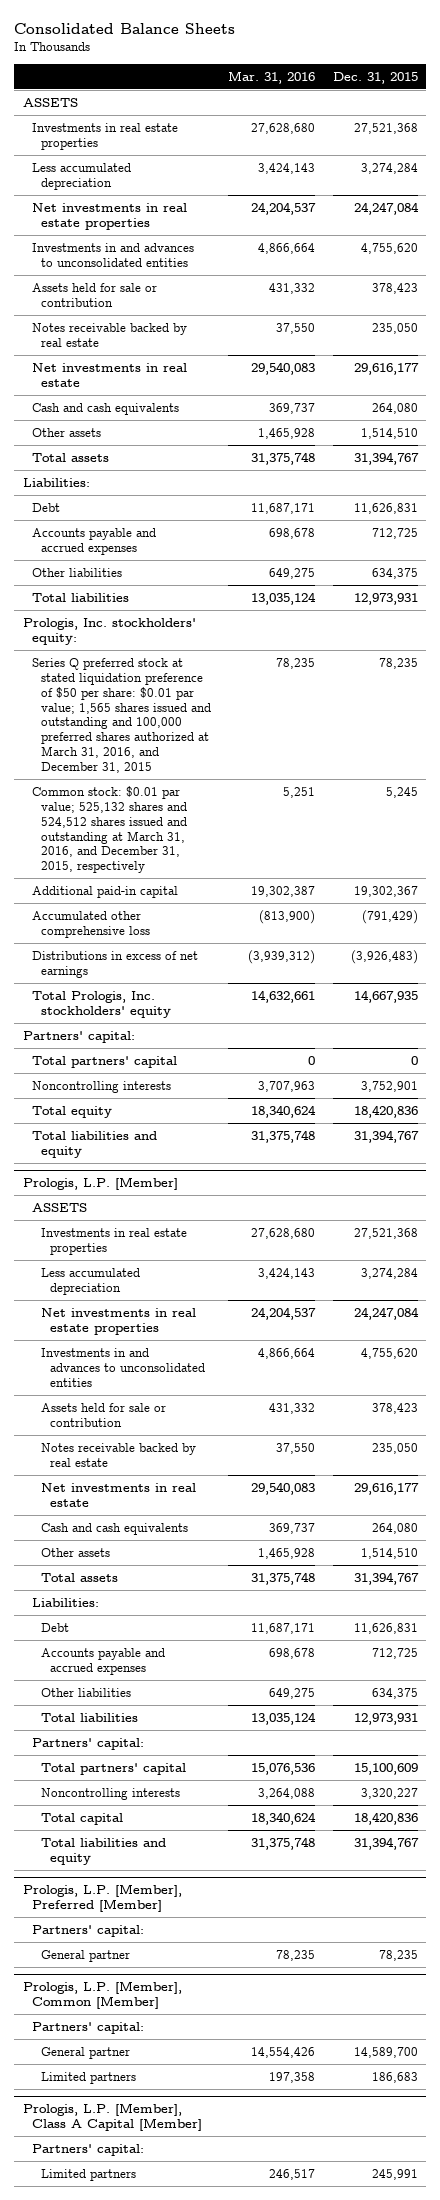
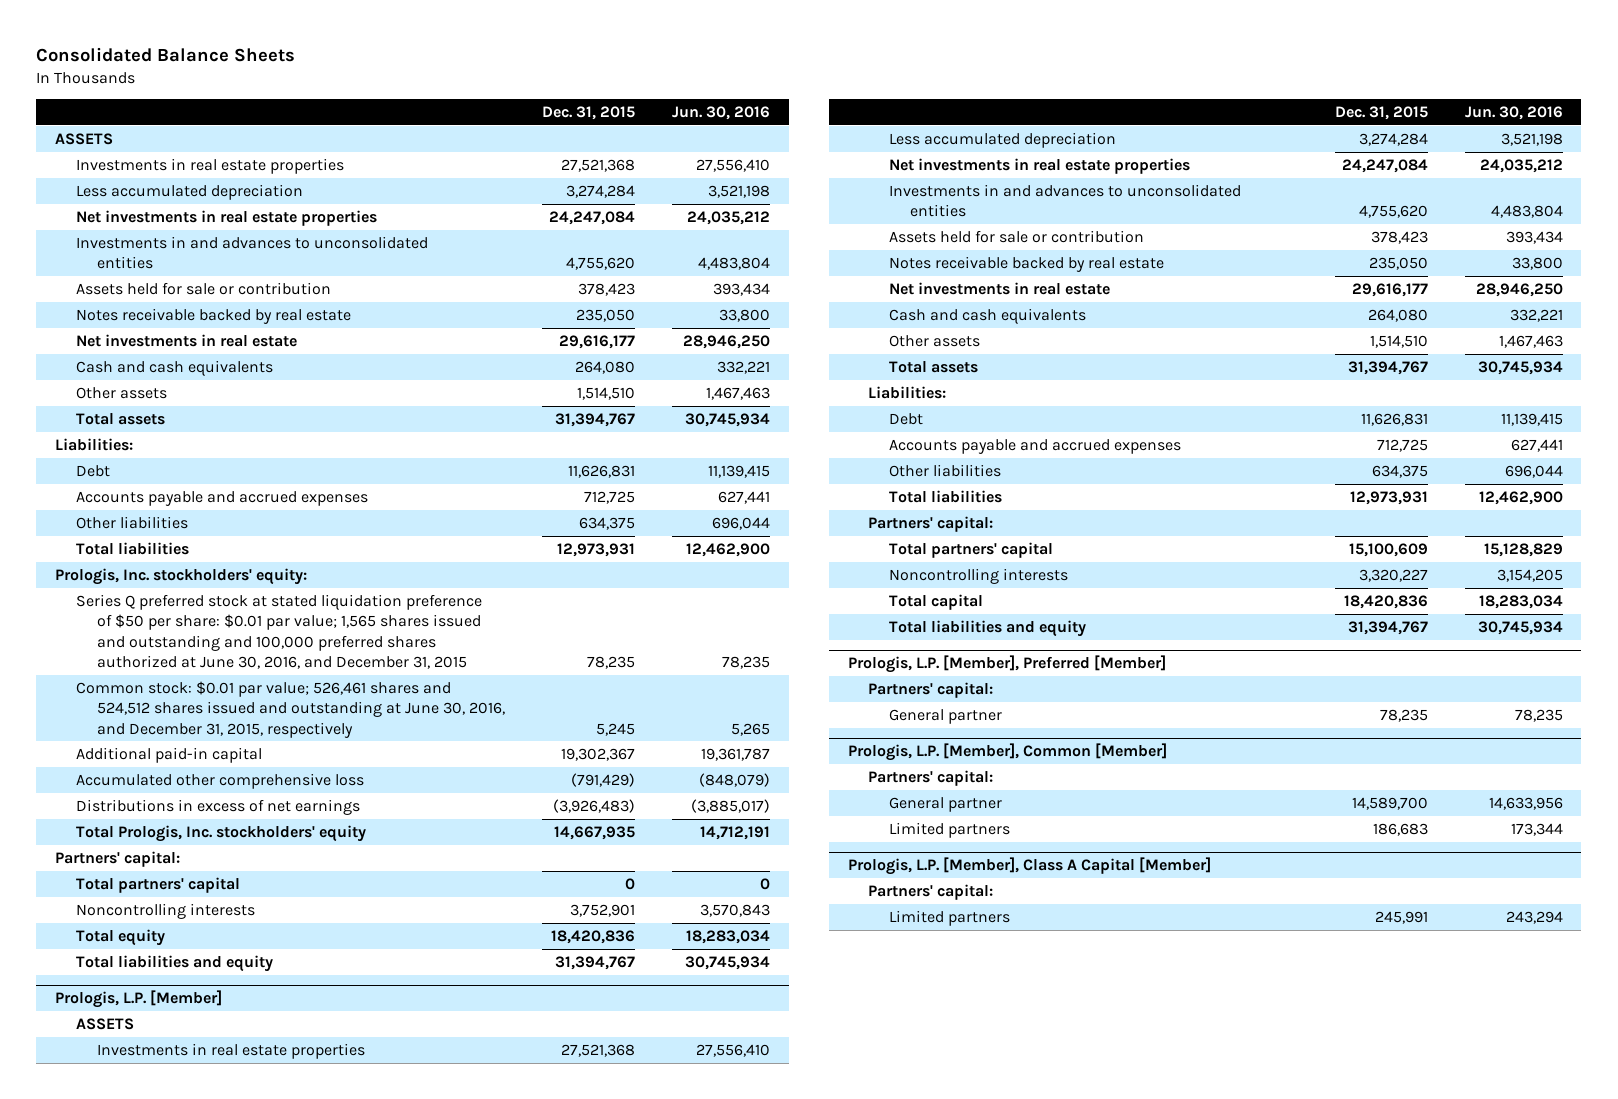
[228,70,316,84] Mar. 31, 2016 -> none
none -> [672,105,771,120] Jun. 30, 2016
[32,657,212,774] Series Q preferred stock at stated liquidation preference of $50 per share: $0.01 par value; 1,565 shares issued and outstanding and 100,000 preferred shares authorized at March 31, 2016, and December 31, 2015 -> [75,593,482,670] Series Q preferred stock at stated liquidation preference of $50 per share: $0.01 par value; 1,565 shares issued and outstanding and 100,000 preferred shares authorized at June 30, 2016, and December 31, 2015
[32,785,188,874] Common stock: $0.01 par value; 525,132 shares and 524,512 shares issued and outstanding at March 31, 2016, and December 31, 2015, respectively -> [75,680,505,738] Common stock: $0.01 par value; 526,461 shares and 524,512 shares issued and outstanding at June 30, 2016, and December 31, 2015, respectively

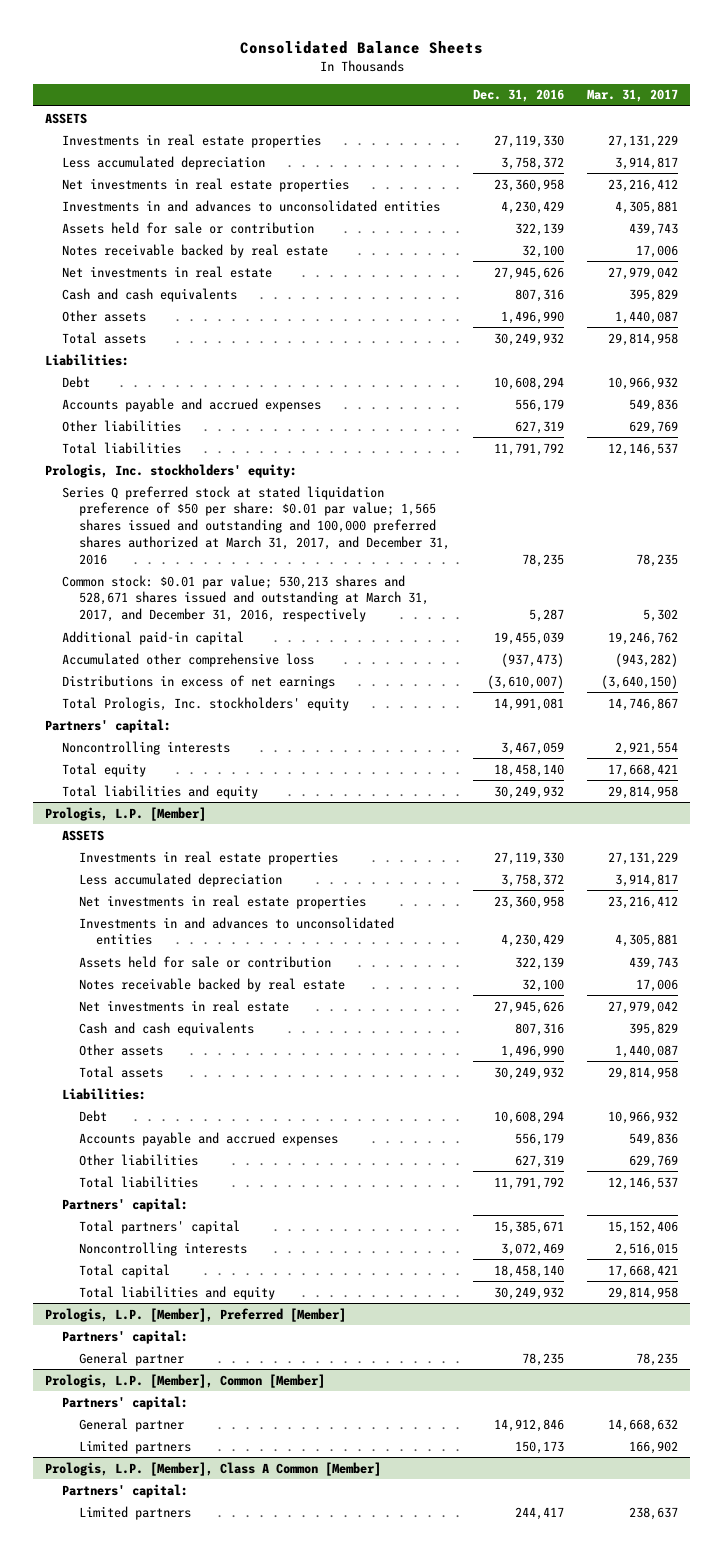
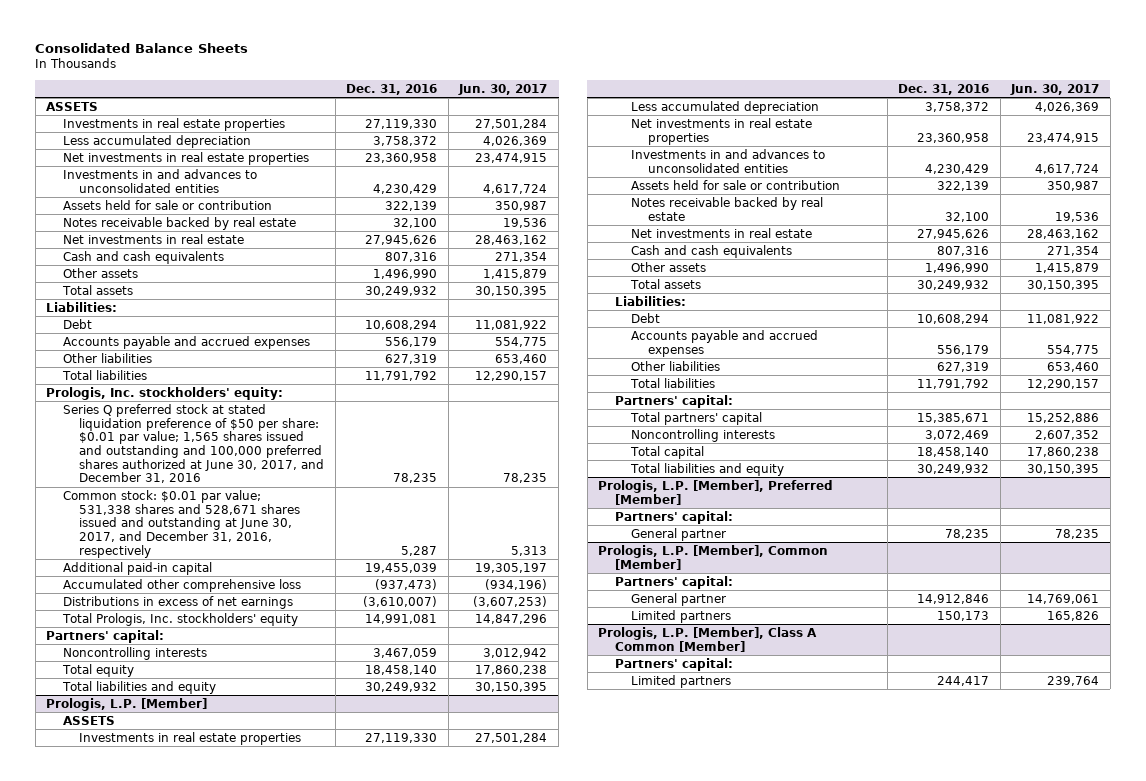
[587,89,679,103] Mar. 31, 2017 -> none
none -> [458,83,548,95] Jun. 30, 2017
[61,485,450,565] Series Q preferred stock at stated liquidation preference of $50 per share: $0.01 par value; 1,565 shares issued and outstanding and 100,000 preferred shares authorized at March 31, 2017, and December 31, 2016 -> [62,403,325,484] Series Q preferred stock at stated liquidation preference of $50 per share: $0.01 par value; 1,565 shares issued and outstanding and 100,000 preferred shares authorized at June 30, 2017, and December 31, 2016
[61,574,429,623] Common stock: $0.01 par value; 530,213 shares and 528,671 shares issued and outstanding at March 31, 2017, and December 31, 2016, respectively -> [62,489,301,558] Common stock: $0.01 par value; 531,338 shares and 528,671 shares issued and outstanding at June 30, 2017, and December 31, 2016, respectively

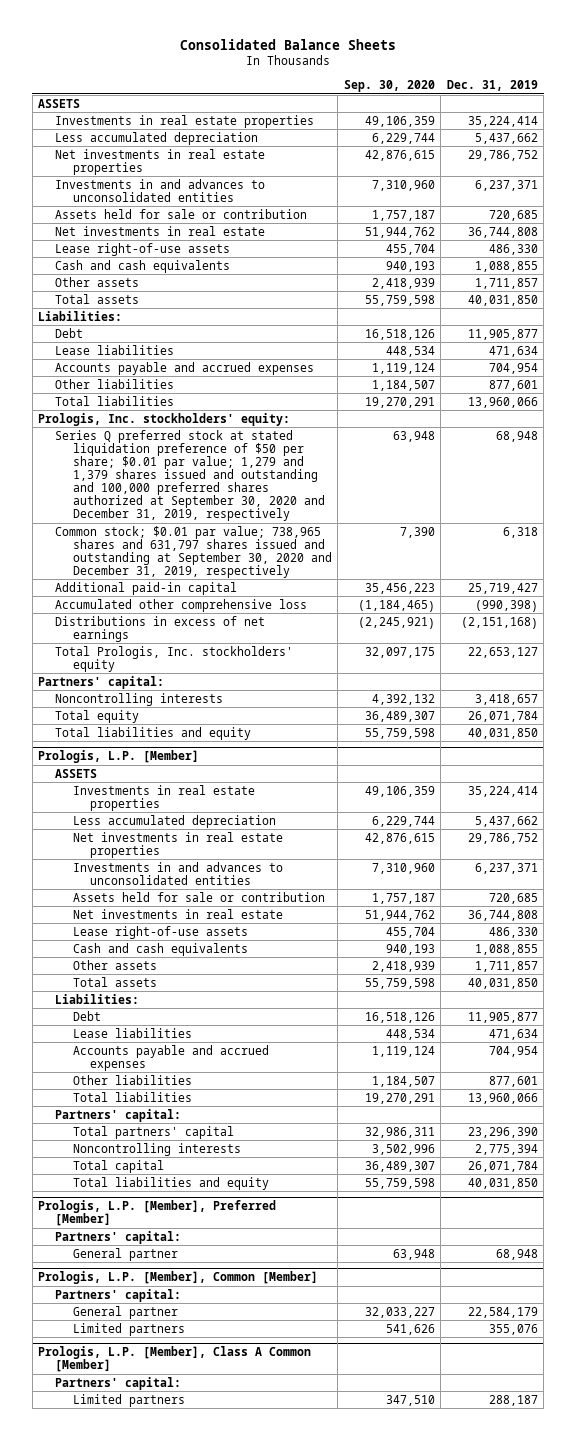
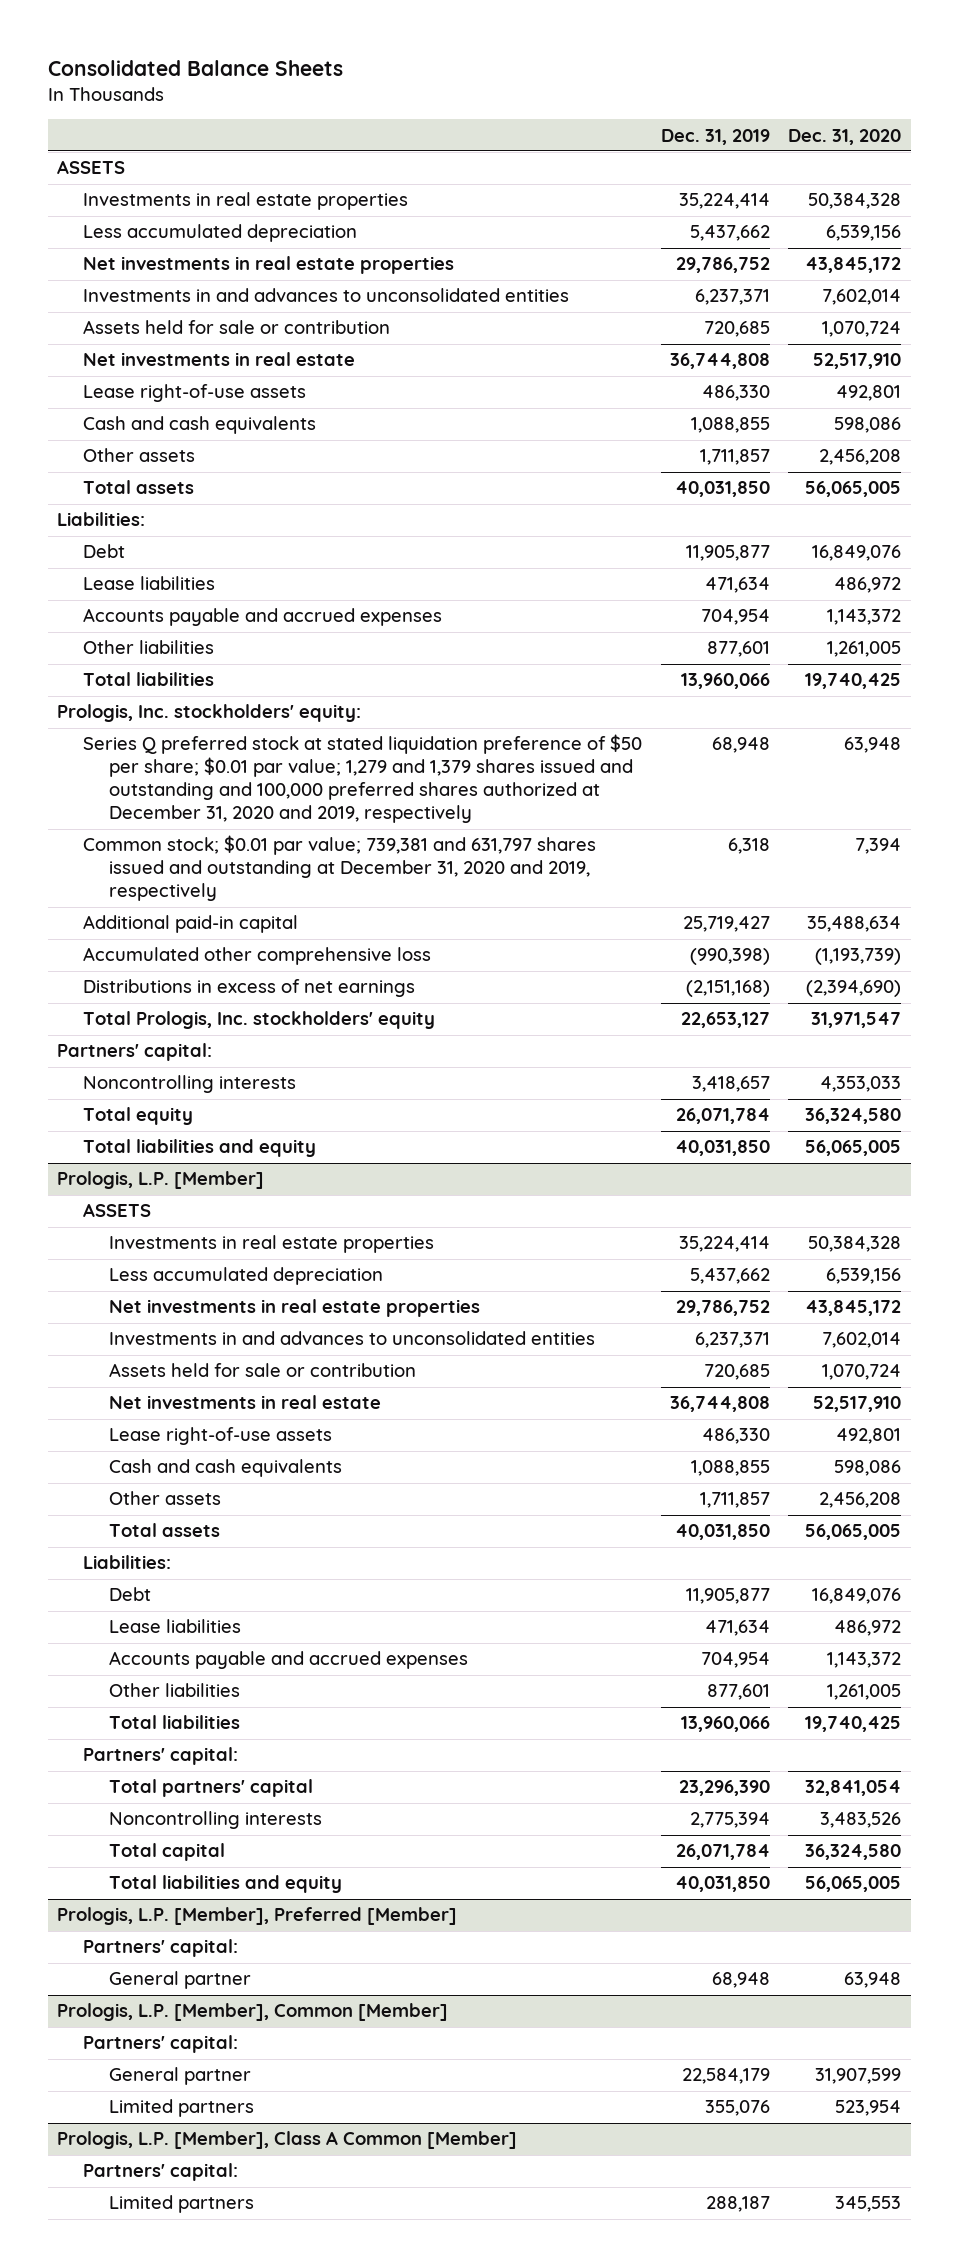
[343,80,435,93] Sep. 30, 2020 -> none
none -> [788,128,902,145] Dec. 31, 2020
[55,429,325,522] Series Q preferred stock at stated liquidation preference of $50 per share; $0.01 par value; 1,279 and 1,379 shares issued and outstanding and 100,000 preferred shares authorized at September 30, 2020 and December 31, 2019, respectively -> [83,734,643,824] Series Q preferred stock at stated liquidation preference of $50 per share; $0.01 par value; 1,279 and 1,379 shares issued and outstanding and 100,000 preferred shares authorized at December 31, 2020 and 2019, respectively
[55,525,332,579] Common stock; $0.01 par value; 738,965 shares and 631,797 shares issued and outstanding at September 30, 2020 and December 31, 2019, respectively -> [83,835,597,902] Common stock; $0.01 par value; 739,381 and 631,797 shares issued and outstanding at December 31, 2020 and 2019, respectively

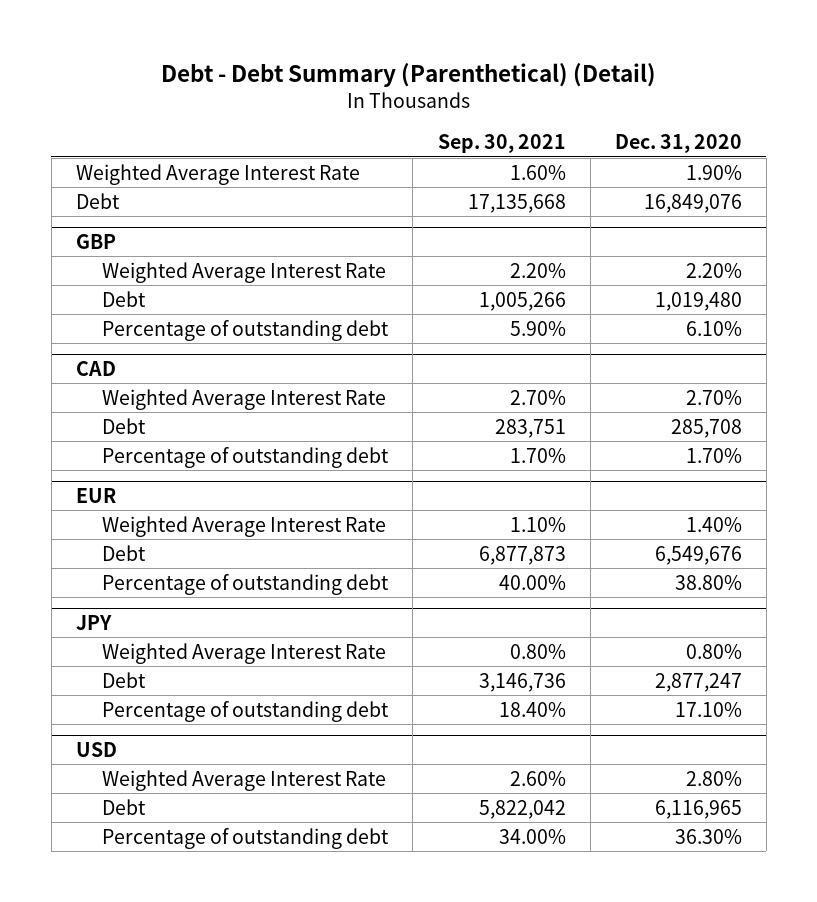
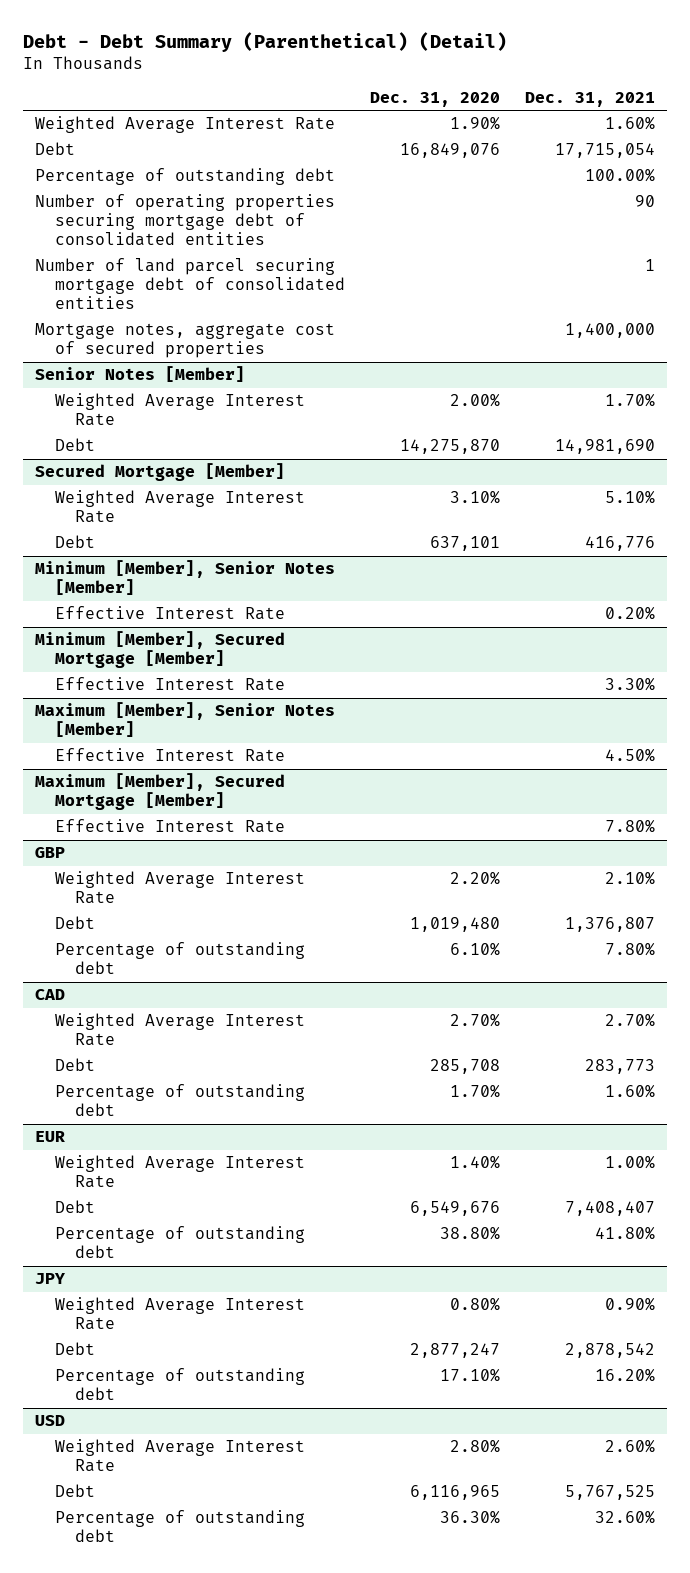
[437,134,566,154] Sep. 30, 2021 -> none
none -> [524,92,655,108] Dec. 31, 2021
none -> [35,168,336,186] Percentage of outstanding debt
none -> [35,194,336,247] Number of operating properties securing mortgage debt of consolidated entities
none -> [35,258,346,310] Number of land parcel securing mortgage debt of consolidated entities
none -> [35,323,336,359] Mortgage notes, aggregate cost of secured properties
none -> [35,366,246,383] Senior Notes [Member]
none -> [55,393,306,427] Weighted Average Interest Rate
none -> [55,438,96,452] Debt
none -> [35,463,286,482] Secured Mortgage [Member]
none -> [55,490,306,524] Weighted Average Interest Rate
none -> [55,535,96,549] Debt
none -> [35,560,336,596] Minimum [Member], Senior Notes [Member]
none -> [55,606,286,621] Effective Interest Rate
none -> [35,631,286,669] Minimum [Member], Secured Mortgage [Member]
none -> [55,677,286,692] Effective Interest Rate
none -> [35,702,336,738] Maximum [Member], Senior Notes [Member]
none -> [55,748,286,763] Effective Interest Rate
none -> [35,773,286,811] Maximum [Member], Secured Mortgage [Member]
none -> [55,819,286,834] Effective Interest Rate

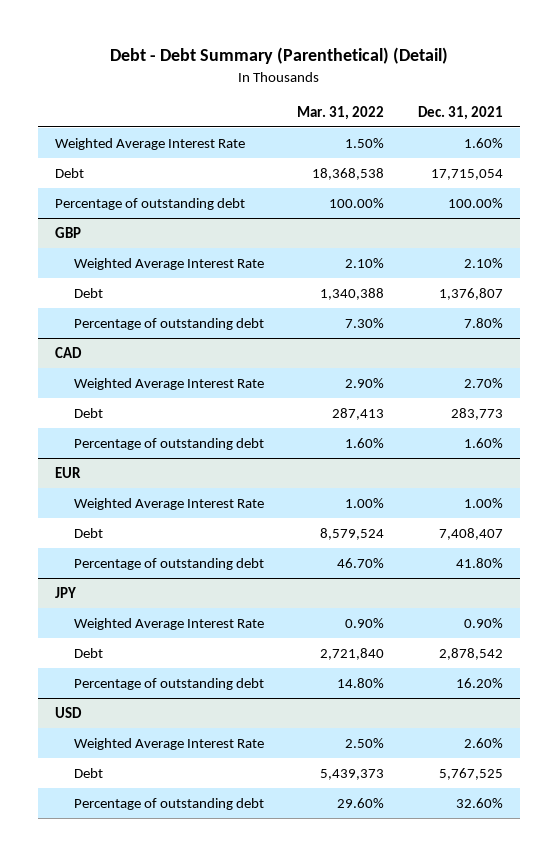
[370,92,501,108] Dec. 31, 2020 -> none
none -> [297,105,385,120] Mar. 31, 2022
[35,194,336,247] Number of operating properties securing mortgage debt of consolidated entities -> none
[35,258,346,310] Number of land parcel securing mortgage debt of consolidated entities -> none
[35,323,336,359] Mortgage notes, aggregate cost of secured properties -> none
[35,366,246,383] Senior Notes [Member] -> none
[55,393,306,427] Weighted Average Interest Rate -> none
[55,438,96,452] Debt -> none
[35,463,286,482] Secured Mortgage [Member] -> none
[55,490,306,524] Weighted Average Interest Rate -> none
[55,535,96,549] Debt -> none
[35,560,336,596] Minimum [Member], Senior Notes [Member] -> none
[55,606,286,621] Effective Interest Rate -> none
[35,631,286,669] Minimum [Member], Secured Mortgage [Member] -> none
[55,677,286,692] Effective Interest Rate -> none
[35,702,336,738] Maximum [Member], Senior Notes [Member] -> none
[55,748,286,763] Effective Interest Rate -> none
[35,773,286,811] Maximum [Member], Secured Mortgage [Member] -> none
[55,819,286,834] Effective Interest Rate -> none

